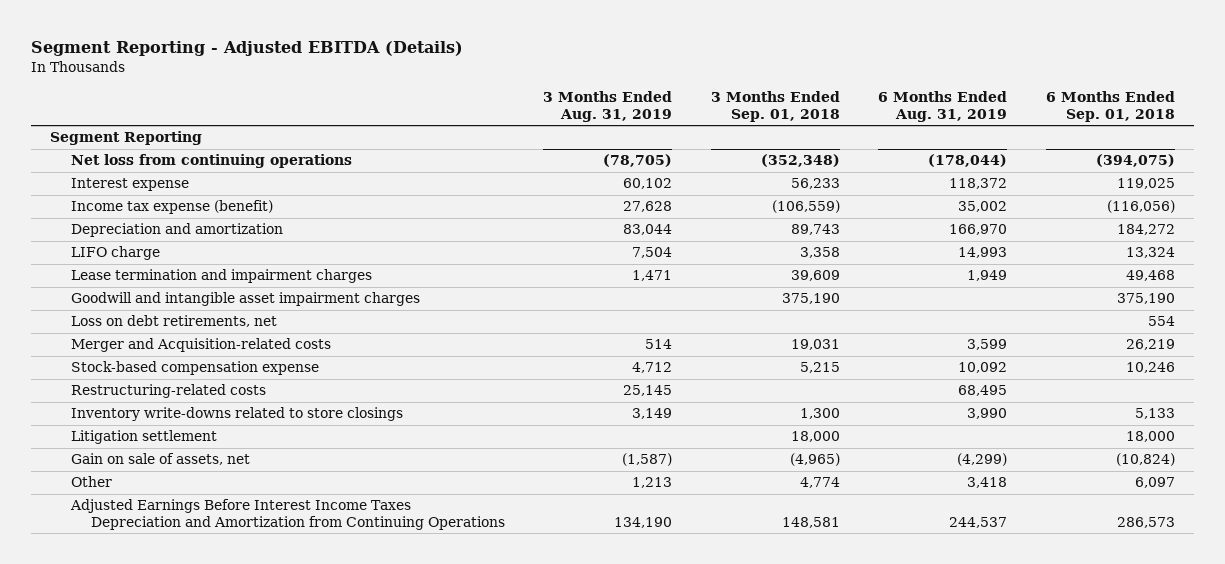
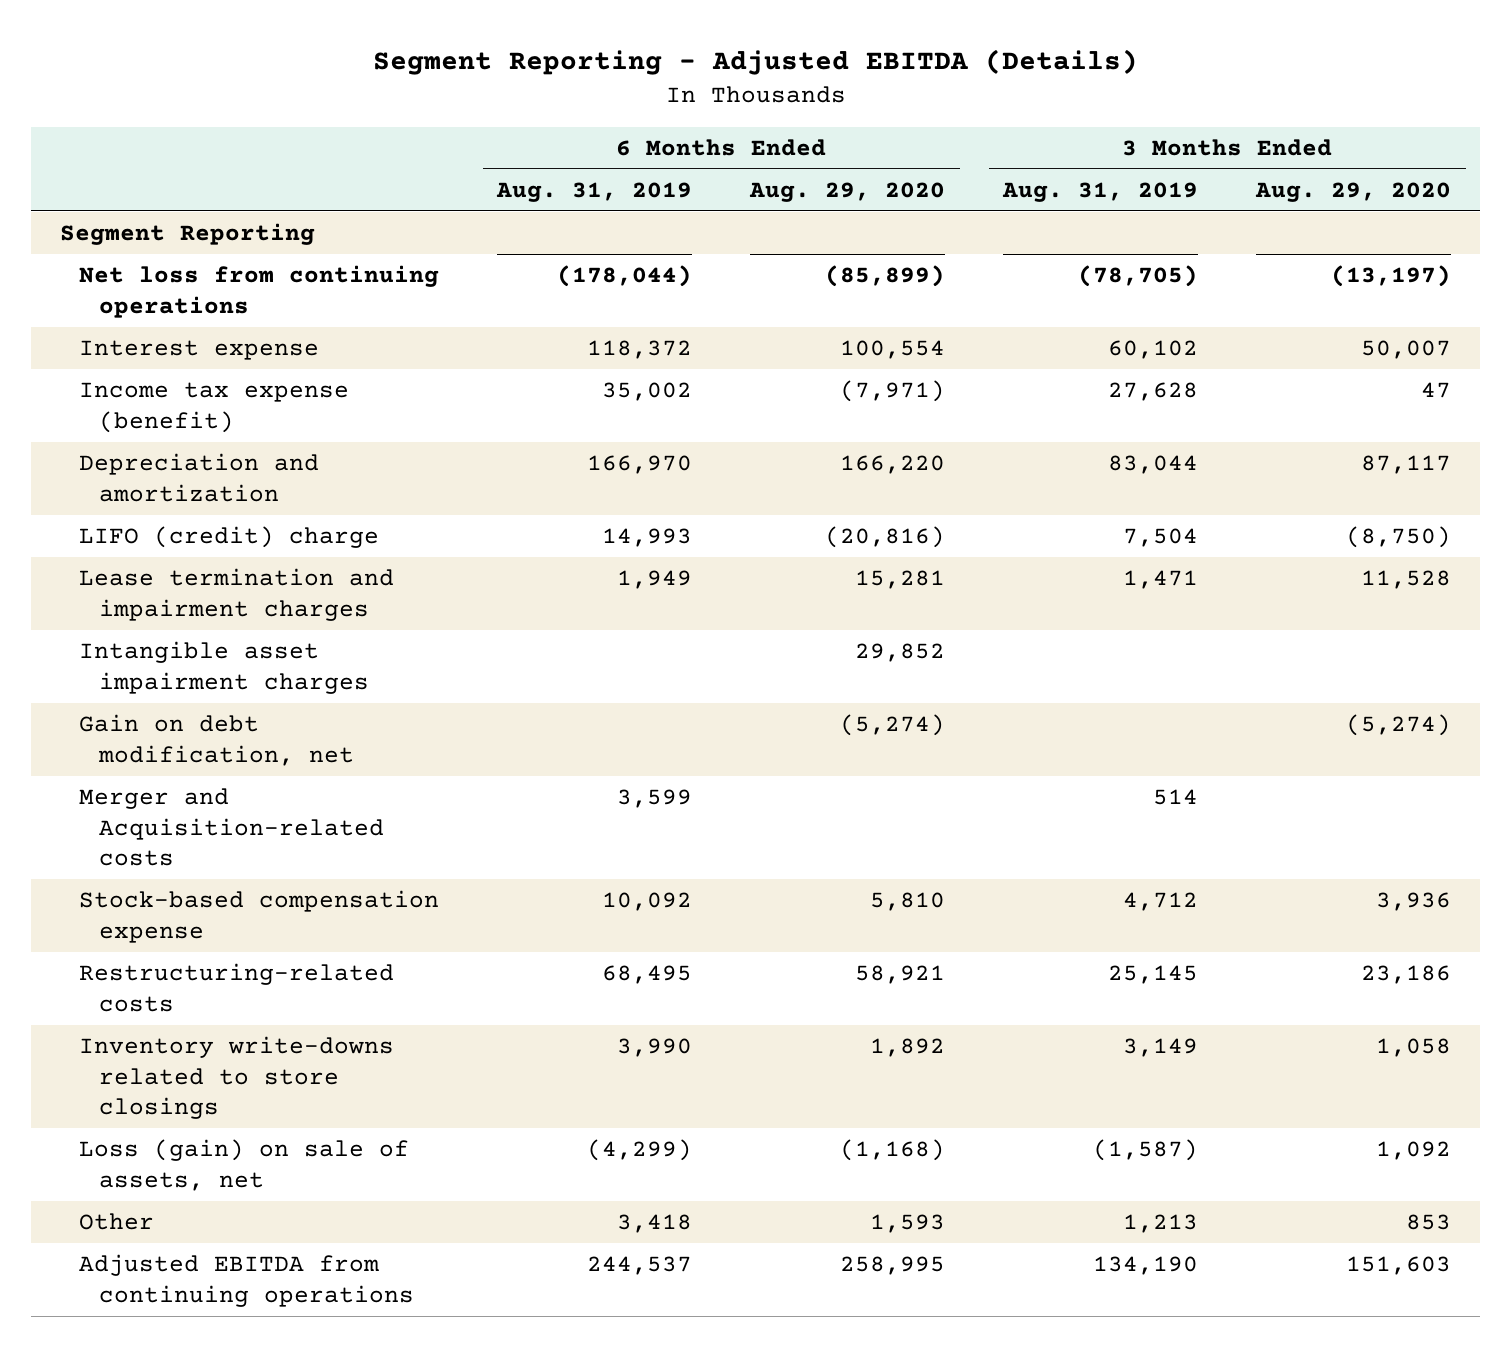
[710,91,840,123] 3 Months Ended Sep. 01, 2018 -> none
[1046,91,1176,123] 6 Months Ended Sep. 01, 2018 -> none
none -> [749,182,946,203] Aug. 29, 2020
none -> [1255,182,1452,203] Aug. 29, 2020
[70,246,160,261] LIFO charge -> [79,526,380,549] LIFO (credit) charge
[70,315,277,328] Loss on debt retirements, net -> none
[70,292,420,307] Goodwill and intangible asset impairment charges -> [79,641,369,694] Intangible asset impairment charges
none -> [79,714,354,766] Gain on debt modification, net
[70,430,217,445] Litigation settlement -> none
[70,453,250,466] Gain on sale of assets, net -> [79,1139,410,1191] Loss (gain) on sale of assets, net
[69,499,505,531] Adjusted Earnings Before Interest Income Taxes Depreciation and Amortization from Continuing Operations -> [79,1254,414,1307] Adjusted EBITDA from continuing operations

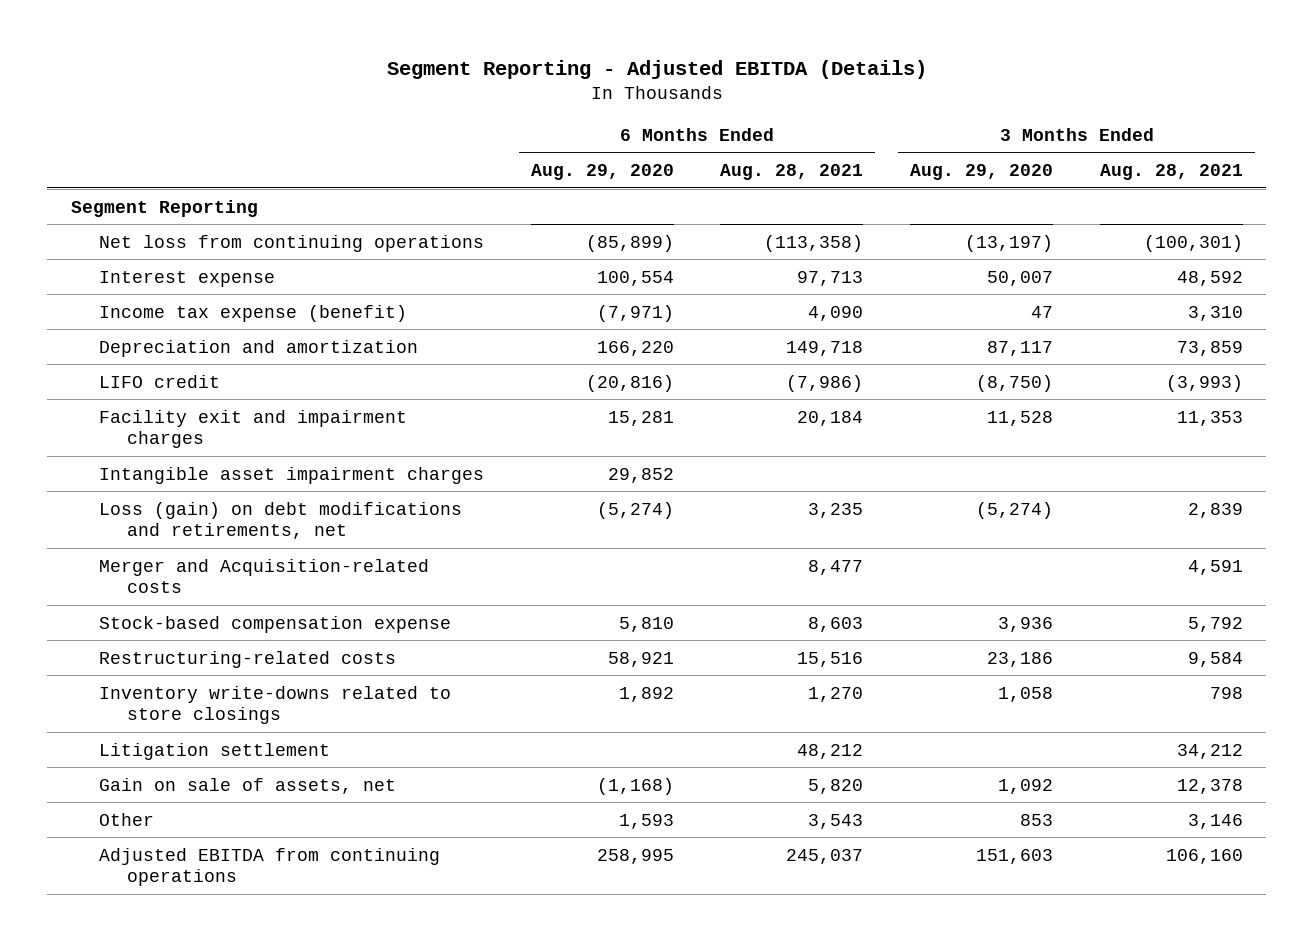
[496,182,693,203] Aug. 31, 2019 -> none
[1002,182,1199,203] Aug. 31, 2019 -> none
none -> [720,164,864,181] Aug. 28, 2021
none -> [1100,164,1244,181] Aug. 28, 2021
[79,526,380,549] LIFO (credit) charge -> [98,374,220,388] LIFO credit
[79,568,395,621] Lease termination and impairment charges -> [98,409,407,449] Facility exit and impairment charges
[79,714,354,766] Gain on debt modification, net -> [98,501,462,540] Loss (gain) on debt modifications and retirements, net
none -> [98,742,330,760] Litigation settlement
[79,1139,410,1191] Loss (gain) on sale of assets, net -> [98,777,396,794] Gain on sale of assets, net

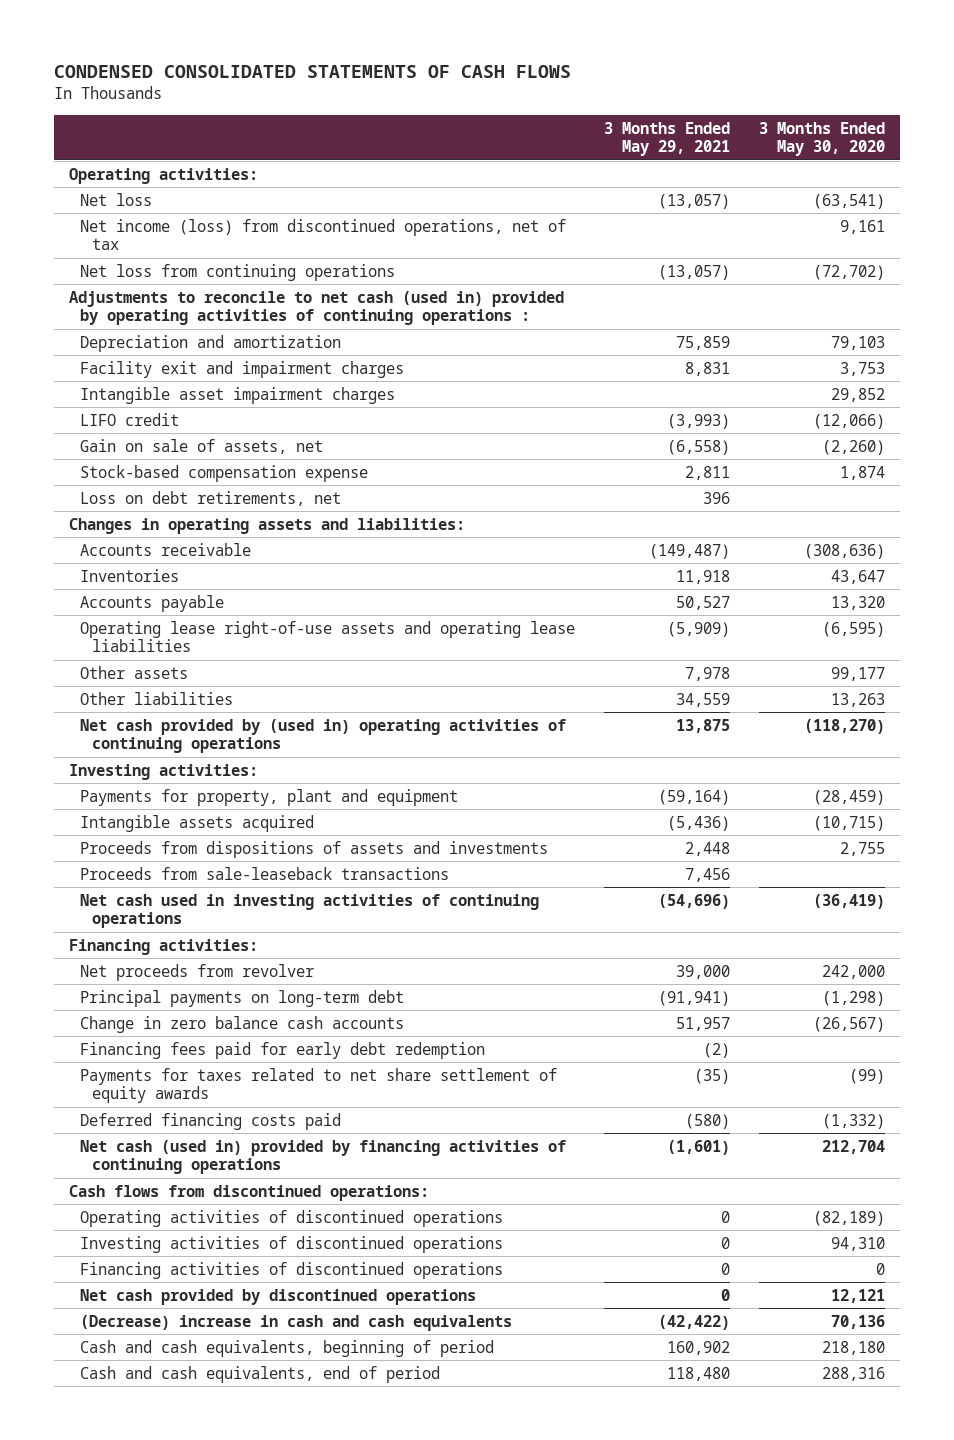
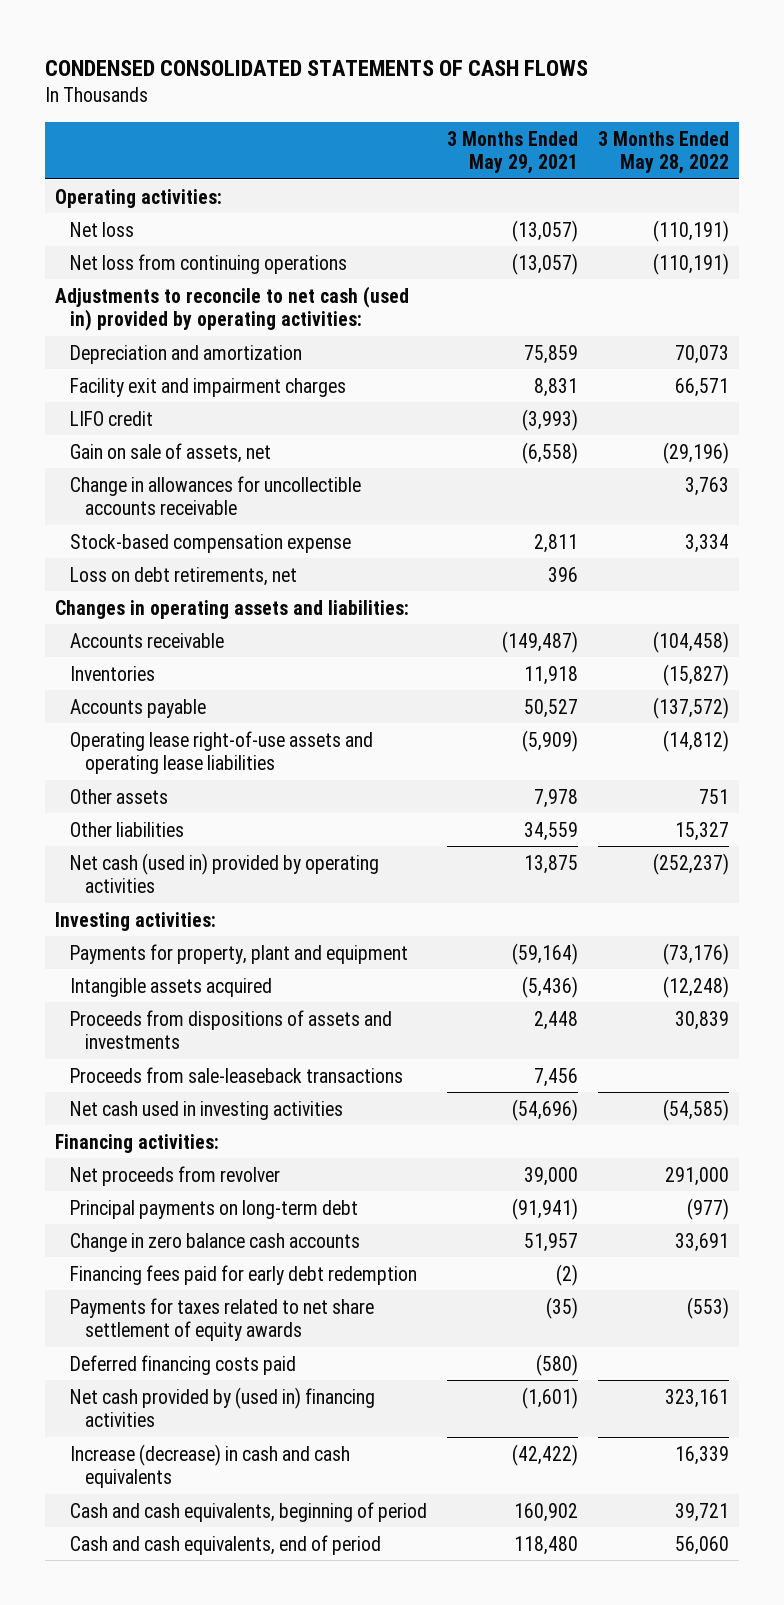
[759,121,886,157] 3 Months Ended May 30, 2020 -> none
none -> [598,130,730,175] 3 Months Ended May 28, 2022
[80,218,567,251] Net income (loss) from discontinued operations, net of tax -> none
[68,290,564,326] Adjustments to reconcile to net cash (used in) provided by operating activities of continuing operations : -> [55,285,410,332] Adjustments to reconcile to net cash (used in) provided by operating activities:
[80,386,396,404] Intangible asset impairment charges -> none
none -> [70,475,362,516] Change in allowances for uncollectible accounts receivable
[80,718,567,754] Net cash provided by (used in) operating activities of continuing operations -> [70,852,380,894] Net cash (used in) provided by operating activities
[80,893,540,929] Net cash used in investing activities of continuing operations -> [70,1100,344,1120] Net cash used in investing activities
[68,1184,429,1201] Cash flows from discontinued operations: -> none
[80,1209,504,1227] Operating activities of discontinued operations -> none
[80,1235,504,1253] Investing activities of discontinued operations -> none
[80,1261,504,1279] Financing activities of discontinued operations -> none
[80,1288,477,1305] Net cash provided by discontinued operations -> none
[80,1139,567,1175] Net cash (used in) provided by financing activities of continuing operations -> [70,1386,376,1428] Net cash provided by (used in) financing activities
[80,1314,513,1331] (Decrease) increase in cash and cash equivalents -> [70,1443,351,1489] Increase (decrease) in cash and cash equivalents

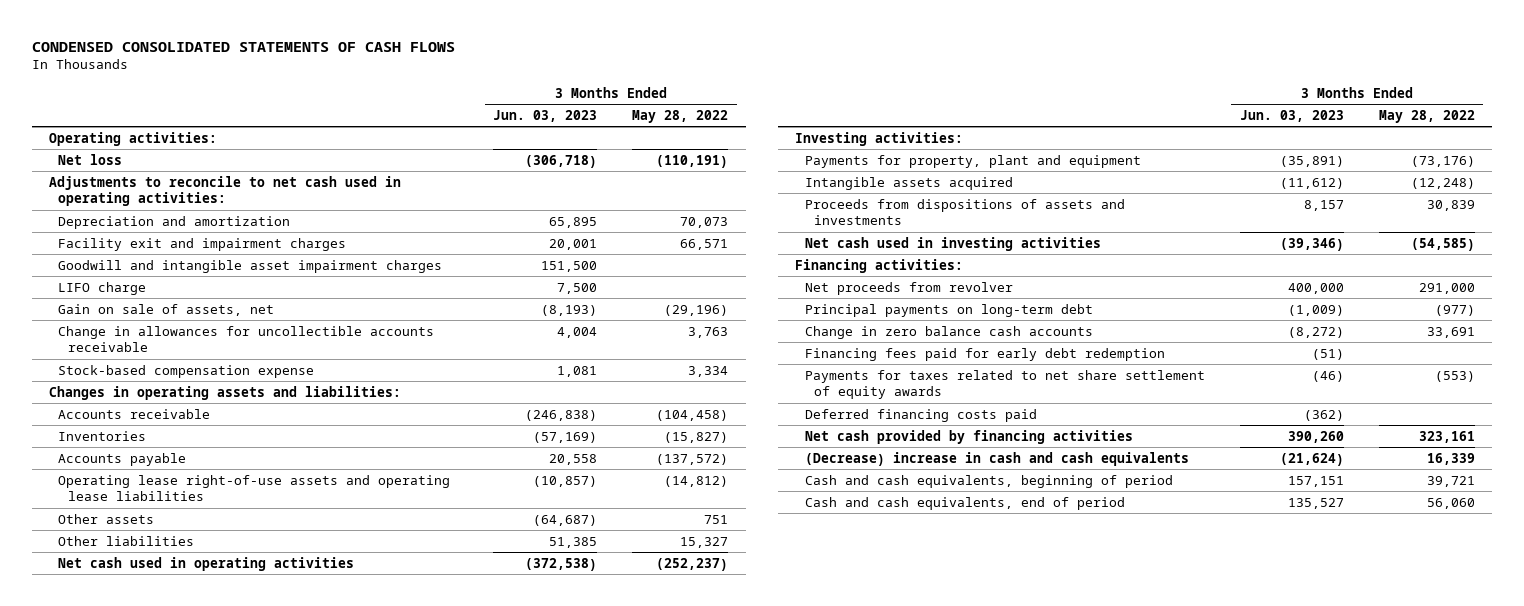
[447,130,579,175] 3 Months Ended May 29, 2021 -> none
none -> [493,110,598,123] Jun. 03, 2023
[70,253,348,274] Net loss from continuing operations -> none
[55,285,410,332] Adjustments to reconcile to net cash (used in) provided by operating activities: -> [48,175,401,207] Adjustments to reconcile to net cash used in operating activities:
none -> [58,259,443,273] Goodwill and intangible asset impairment charges
[70,410,154,426] LIFO credit -> [58,281,147,295] LIFO charge
[70,566,298,586] Loss on debt retirements, net -> none
[70,852,380,894] Net cash (used in) provided by operating activities -> [58,556,355,571] Net cash used in operating activities
[70,1066,404,1083] Proceeds from sale-leaseback transactions -> none
[70,1386,376,1428] Net cash provided by (used in) financing activities -> [804,429,1133,444] Net cash provided by financing activities
[70,1443,351,1489] Increase (decrease) in cash and cash equivalents -> [804,451,1189,466] (Decrease) increase in cash and cash equivalents

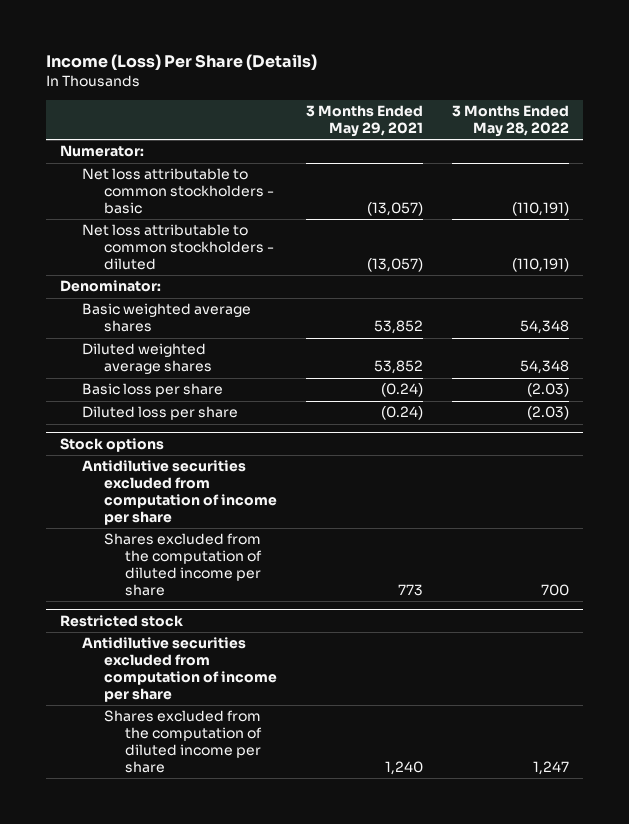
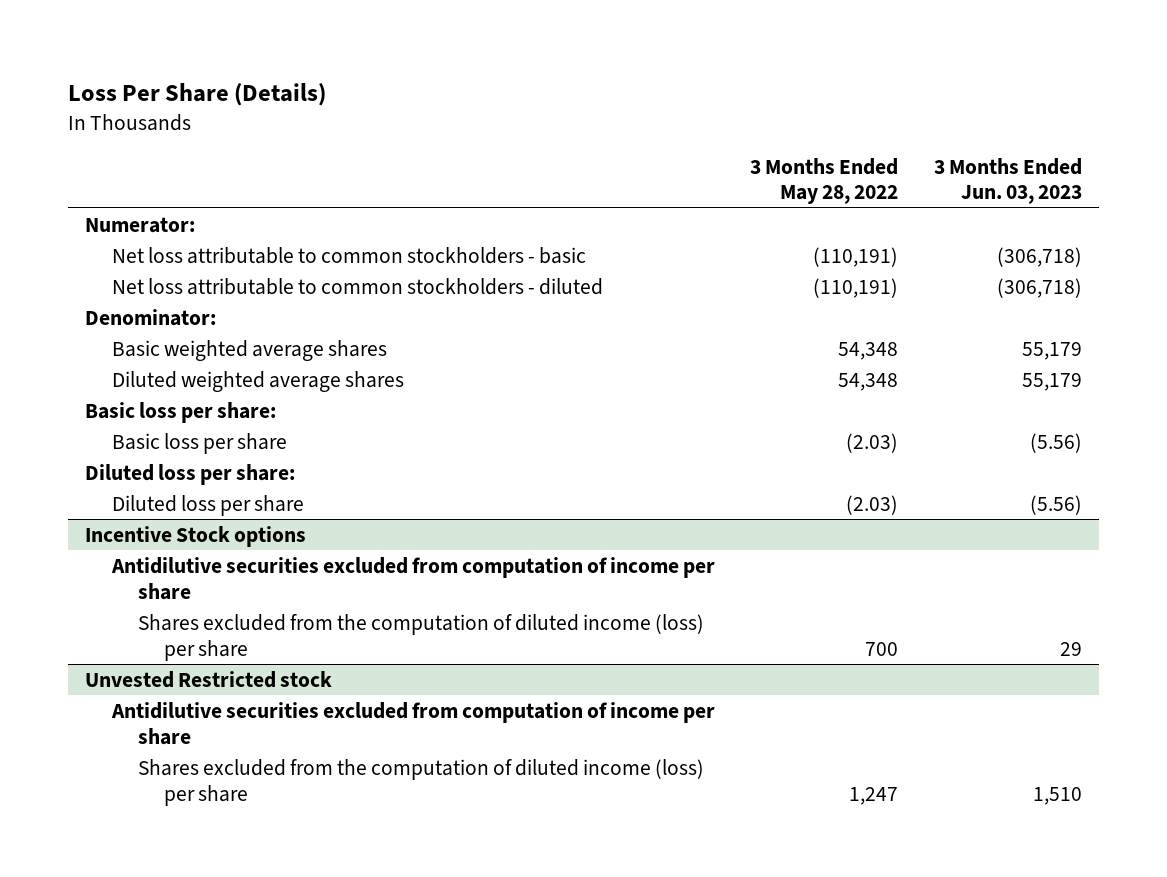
[45,54,317,71] Income (Loss) Per Share (Details) -> [67,82,326,106] Loss Per Share (Details)
[305,105,423,138] 3 Months Ended May 29, 2021 -> none
none -> [933,157,1082,205] 3 Months Ended Jun. 03, 2023
none -> [85,401,277,423] Basic loss per share:
none -> [85,463,296,485] Diluted loss per share:
[60,437,165,452] Stock options -> [85,525,307,547] Incentive Stock options
[103,533,263,596] Shares excluded from the computation of diluted income per share -> [137,613,704,661] Shares excluded from the computation of diluted income (loss) per share
[60,614,184,627] Restricted stock -> [85,670,333,688] Unvested Restricted stock
[103,710,263,773] Shares excluded from the computation of diluted income per share -> [137,758,704,806] Shares excluded from the computation of diluted income (loss) per share

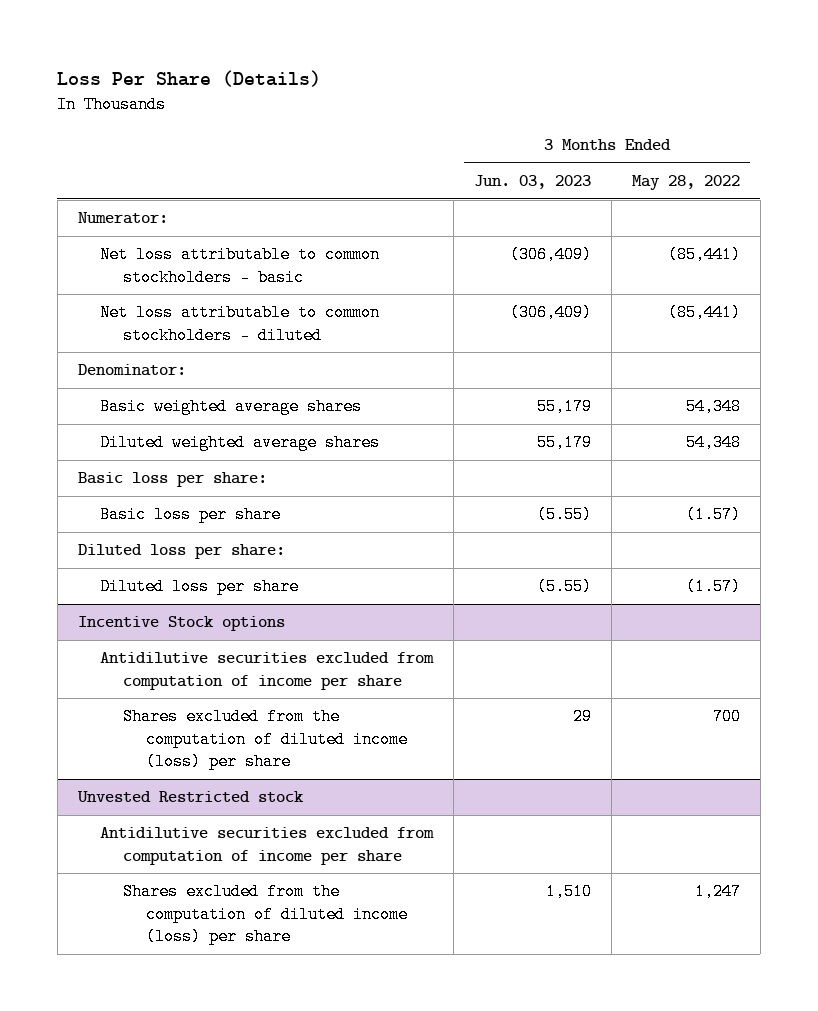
[813,246,899,267] (110,191) -> [667,246,741,264] (85,441)
[996,246,1082,267] (306,718) -> [510,246,593,264] (306,409)
[813,277,899,298] (110,191) -> [667,304,741,322] (85,441)
[996,277,1082,298] (306,718) -> [510,304,593,322] (306,409)
[846,432,899,453] (2.03) -> [685,506,741,524] (1.57)
[1029,432,1082,453] (5.56) -> [537,506,593,524] (5.55)
[846,494,899,515] (2.03) -> [685,578,741,596] (1.57)
[1029,494,1082,515] (5.56) -> [537,578,593,596] (5.55)

